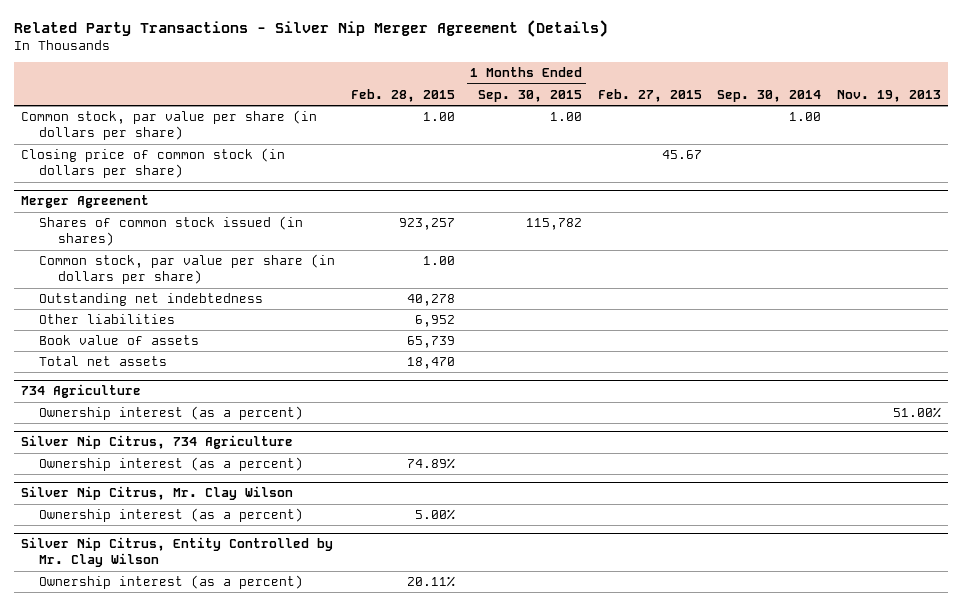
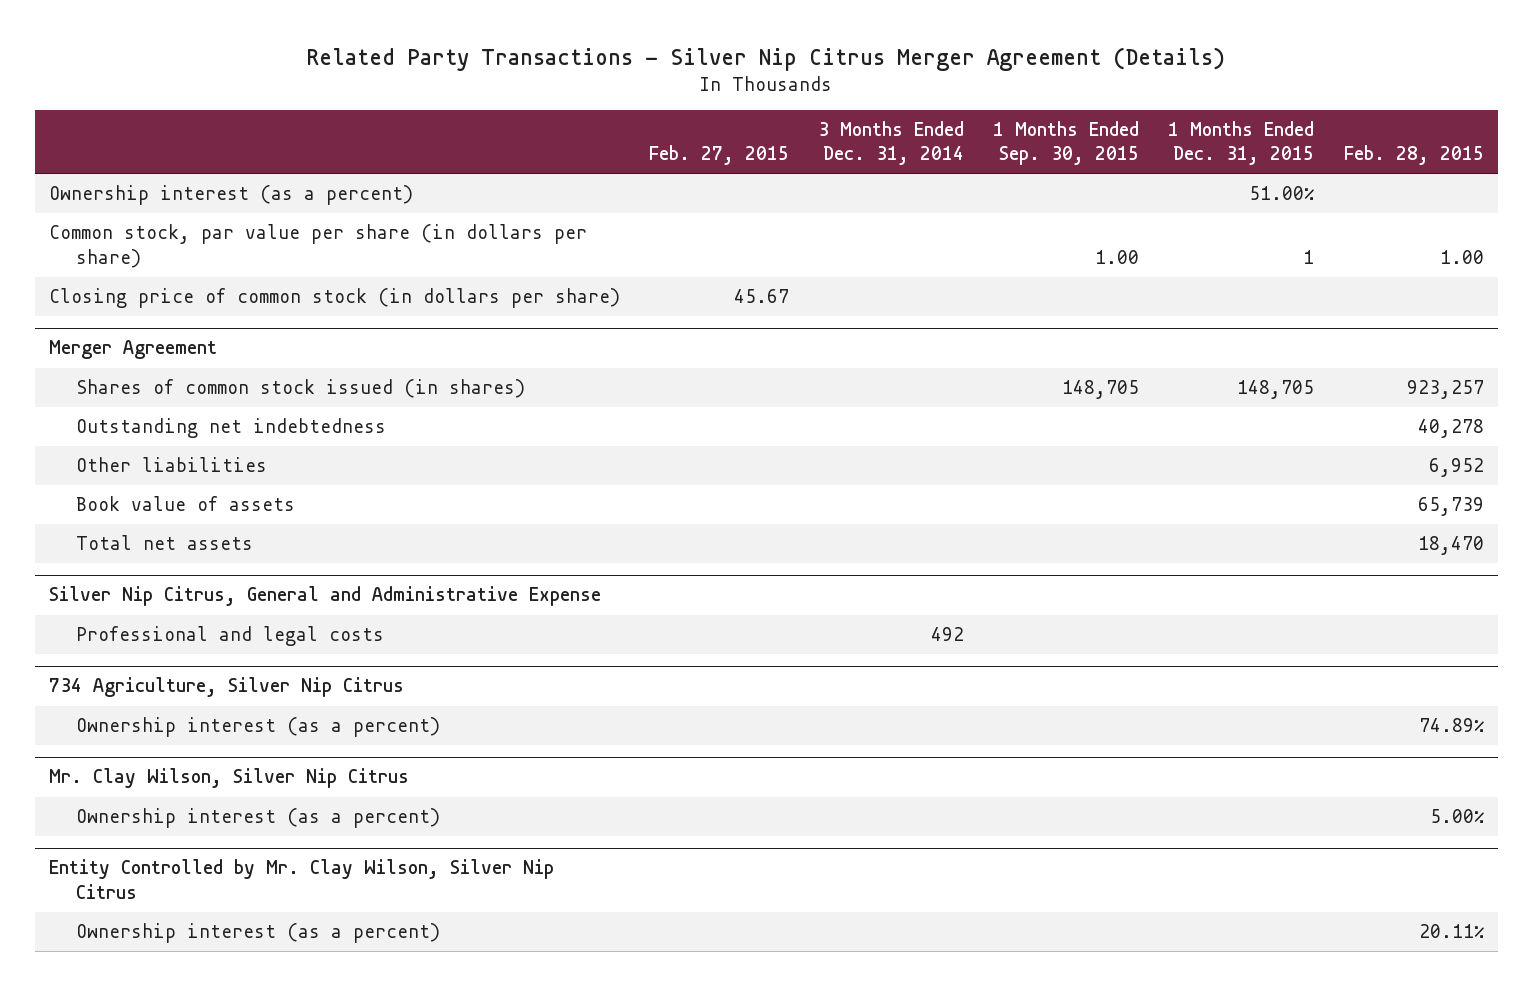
[13,20,608,38] Related Party Transactions - Silver Nip Merger Agreement (Details) -> [306,46,1226,71] Related Party Transactions - Silver Nip Citrus Merger Agreement (Details)
[717,89,822,102] Sep. 30, 2014 -> none
[836,89,941,102] Nov. 19, 2013 -> none
none -> [818,121,965,166] 3 Months Ended Dec. 31, 2014
none -> [1168,121,1315,166] 1 Months Ended Dec. 31, 2015
none -> [49,185,414,206] Ownership interest (as a percent)
[39,254,336,285] Common stock, par value per share (in dollars per share) -> none
[526,218,583,231] 115,782 -> [1062,380,1140,400] 148,705
[21,384,142,399] 734 Agriculture -> none
[39,406,304,421] Ownership interest (as a percent) -> none
none -> [49,586,602,607] Silver Nip Citrus, General and Administrative Expense
none -> [75,626,384,647] Professional and legal costs
[21,435,294,450] Silver Nip Citrus, 734 Agriculture -> [49,677,405,698] 734 Agriculture, Silver Nip Citrus
[21,486,294,501] Silver Nip Citrus, Mr. Clay Wilson -> [49,768,410,789] Mr. Clay Wilson, Silver Nip Citrus
[21,537,334,568] Silver Nip Citrus, Entity Controlled by Mr. Clay Wilson -> [49,859,555,899] Entity Controlled by Mr. Clay Wilson, Silver Nip Citrus

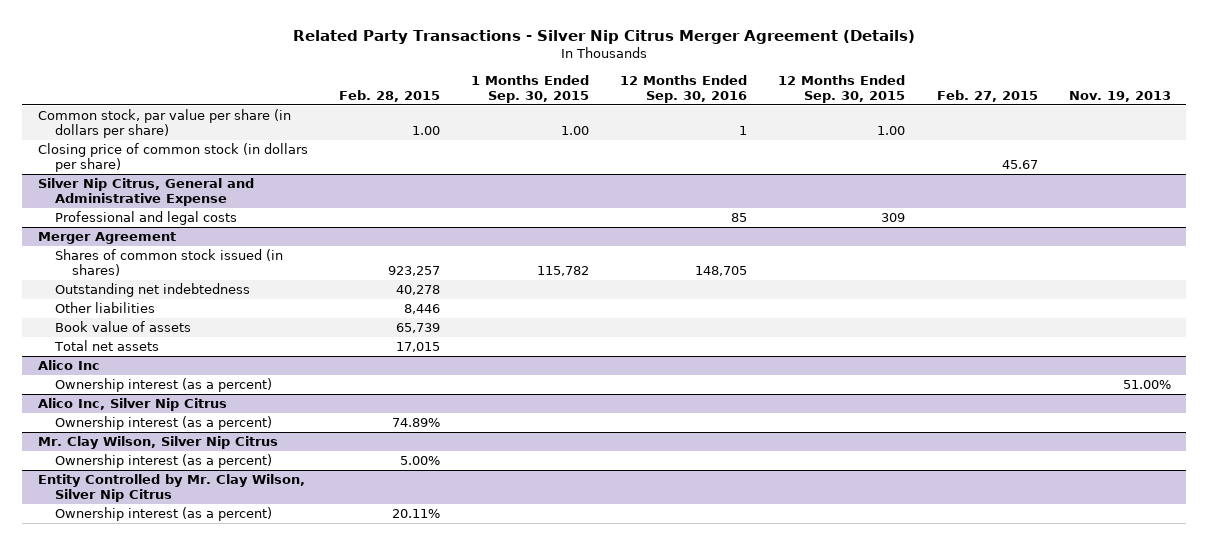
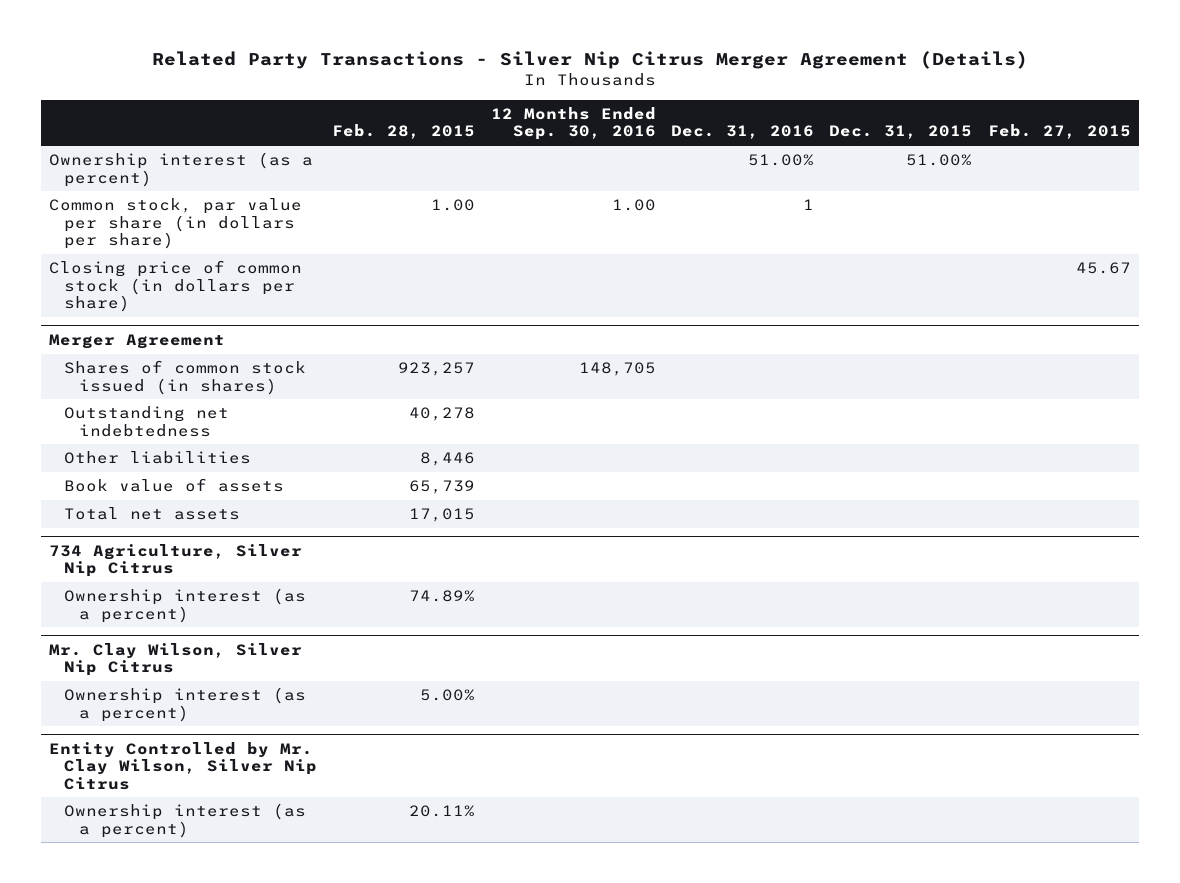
[470,75,589,103] 1 Months Ended Sep. 30, 2015 -> none
[778,75,906,103] 12 Months Ended Sep. 30, 2015 -> none
[1068,90,1171,102] Nov. 19, 2013 -> none
none -> [671,125,815,140] Dec. 31, 2016
none -> [829,125,973,140] Dec. 31, 2015
none -> [49,152,314,187] Ownership interest (as a percent)
[739,125,748,135] 1 -> [611,199,656,212] 1.00
[37,178,254,206] Silver Nip Citrus, General and Administrative Expense -> none
[54,211,237,226] Professional and legal costs -> none
[37,360,100,371] Alico Inc -> none
[54,378,272,393] Ownership interest (as a percent) -> none
[37,398,227,412] Alico Inc, Silver Nip Citrus -> none
none -> [49,543,303,578] 734 Agriculture, Silver Nip Citrus

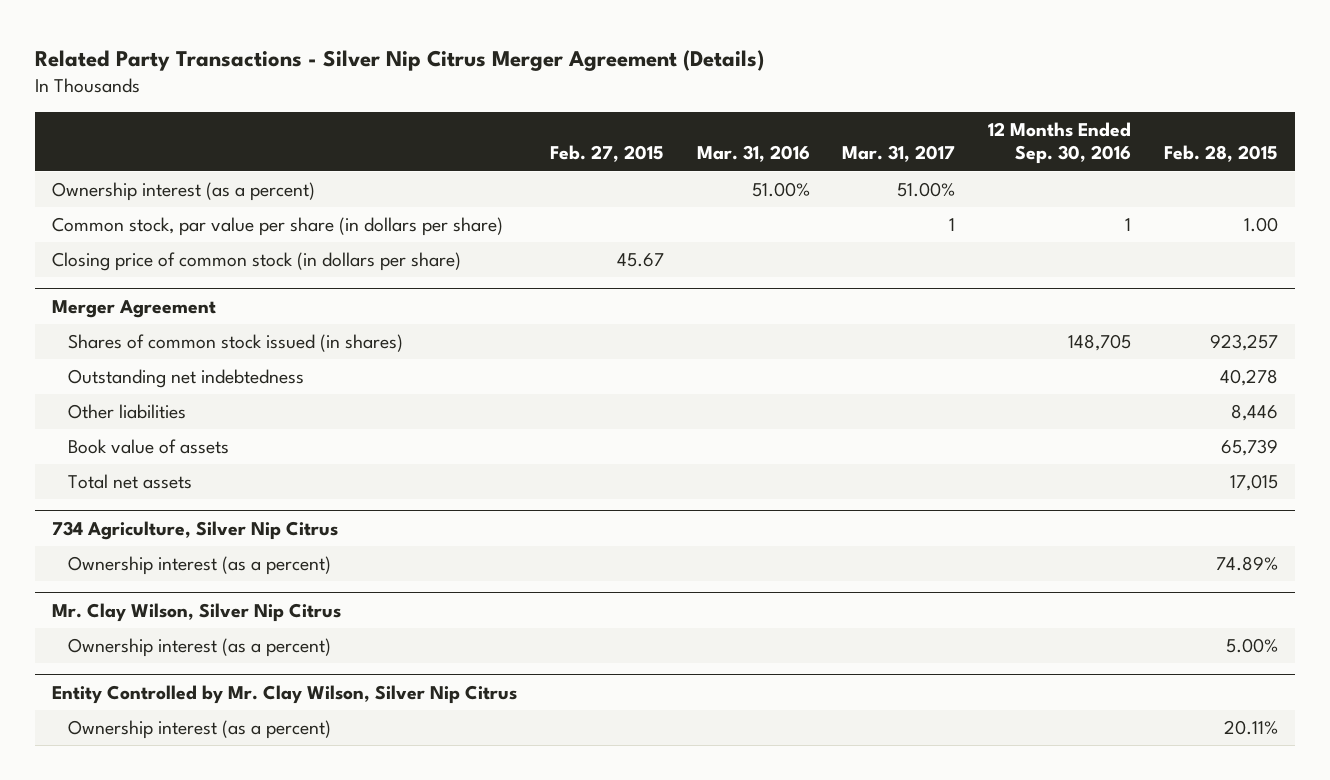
[671,125,815,140] Dec. 31, 2016 -> none
[829,125,973,140] Dec. 31, 2015 -> none
none -> [696,145,810,163] Mar. 31, 2016
none -> [842,145,956,163] Mar. 31, 2017
[611,199,656,212] 1.00 -> [1125,218,1132,232] 1

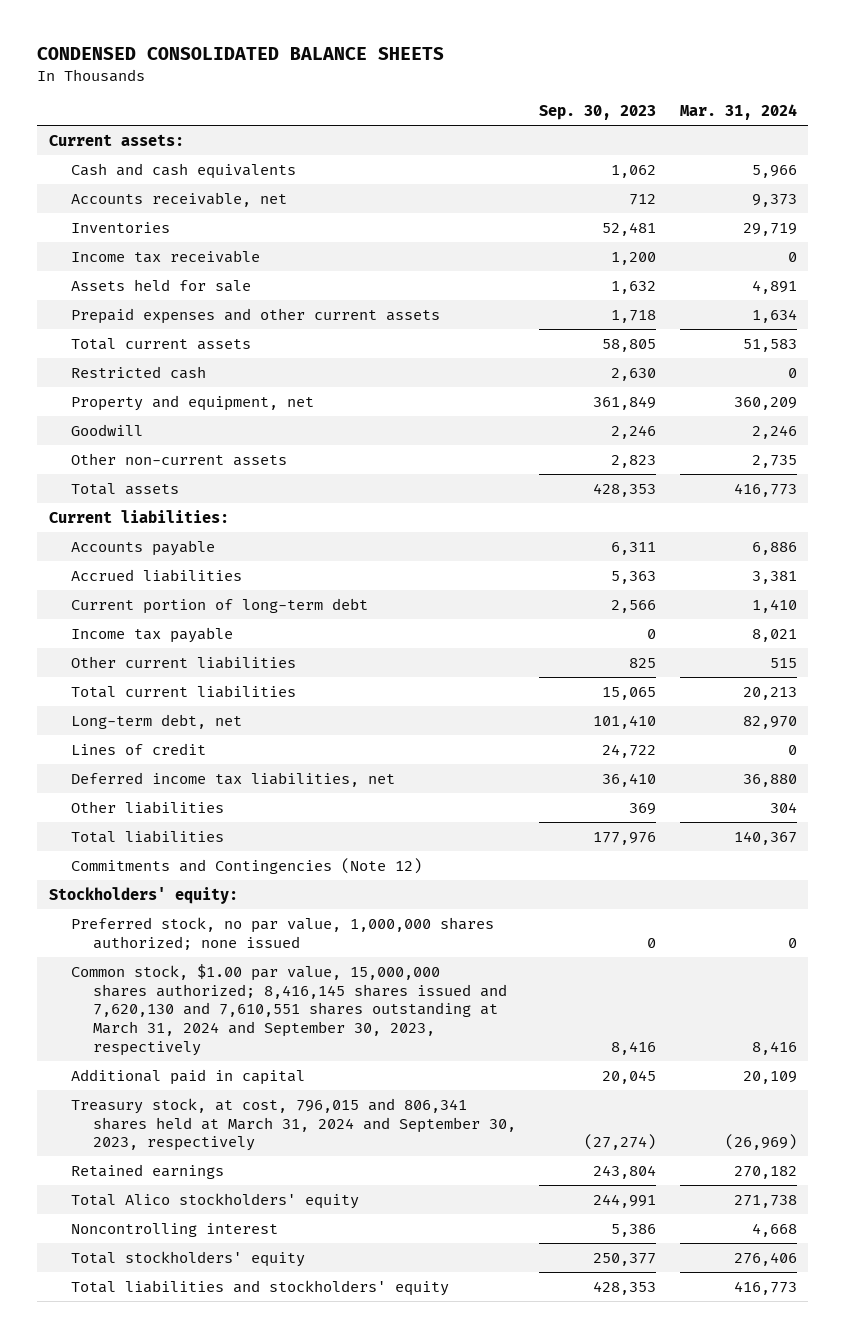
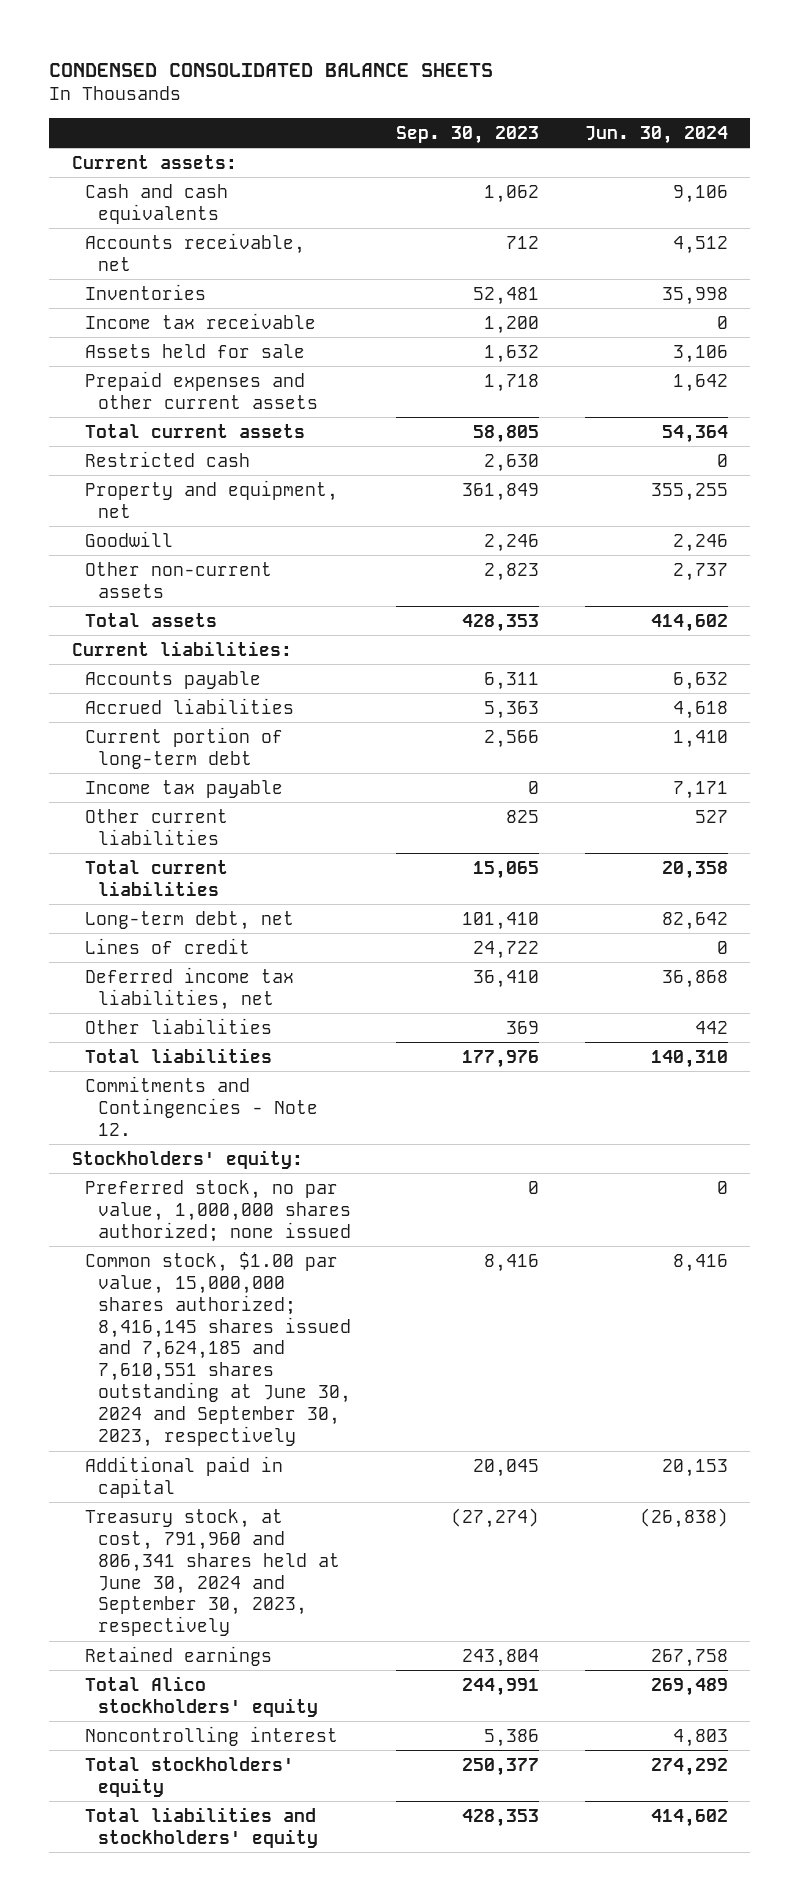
[679,103,797,120] Mar. 31, 2024 -> none
none -> [584,125,728,144] Jun. 30, 2024
[70,857,422,874] Commitments and Contingencies (Note 12) -> [84,1075,318,1136] Commitments and Contingencies - Note 12.
[70,963,508,1056] Common stock, $1.00 par value, 15,000,000 shares authorized; 8,416,145 shares issued and 7,620,130 and 7,610,551 shares outstanding at March 31, 2024 and September 30, 2023, respectively -> [84,1251,351,1448] Common stock, $1.00 par value, 15,000,000 shares authorized; 8,416,145 shares issued and 7,624,185 and 7,610,551 shares outstanding at June 30, 2024 and September 30, 2023, respectively
[70,1097,517,1152] Treasury stock, at cost, 796,015 and 806,341 shares held at March 31, 2024 and September 30, 2023, respectively -> [84,1508,340,1637] Treasury stock, at cost, 791,960 and 806,341 shares held at June 30, 2024 and September 30, 2023, respectively

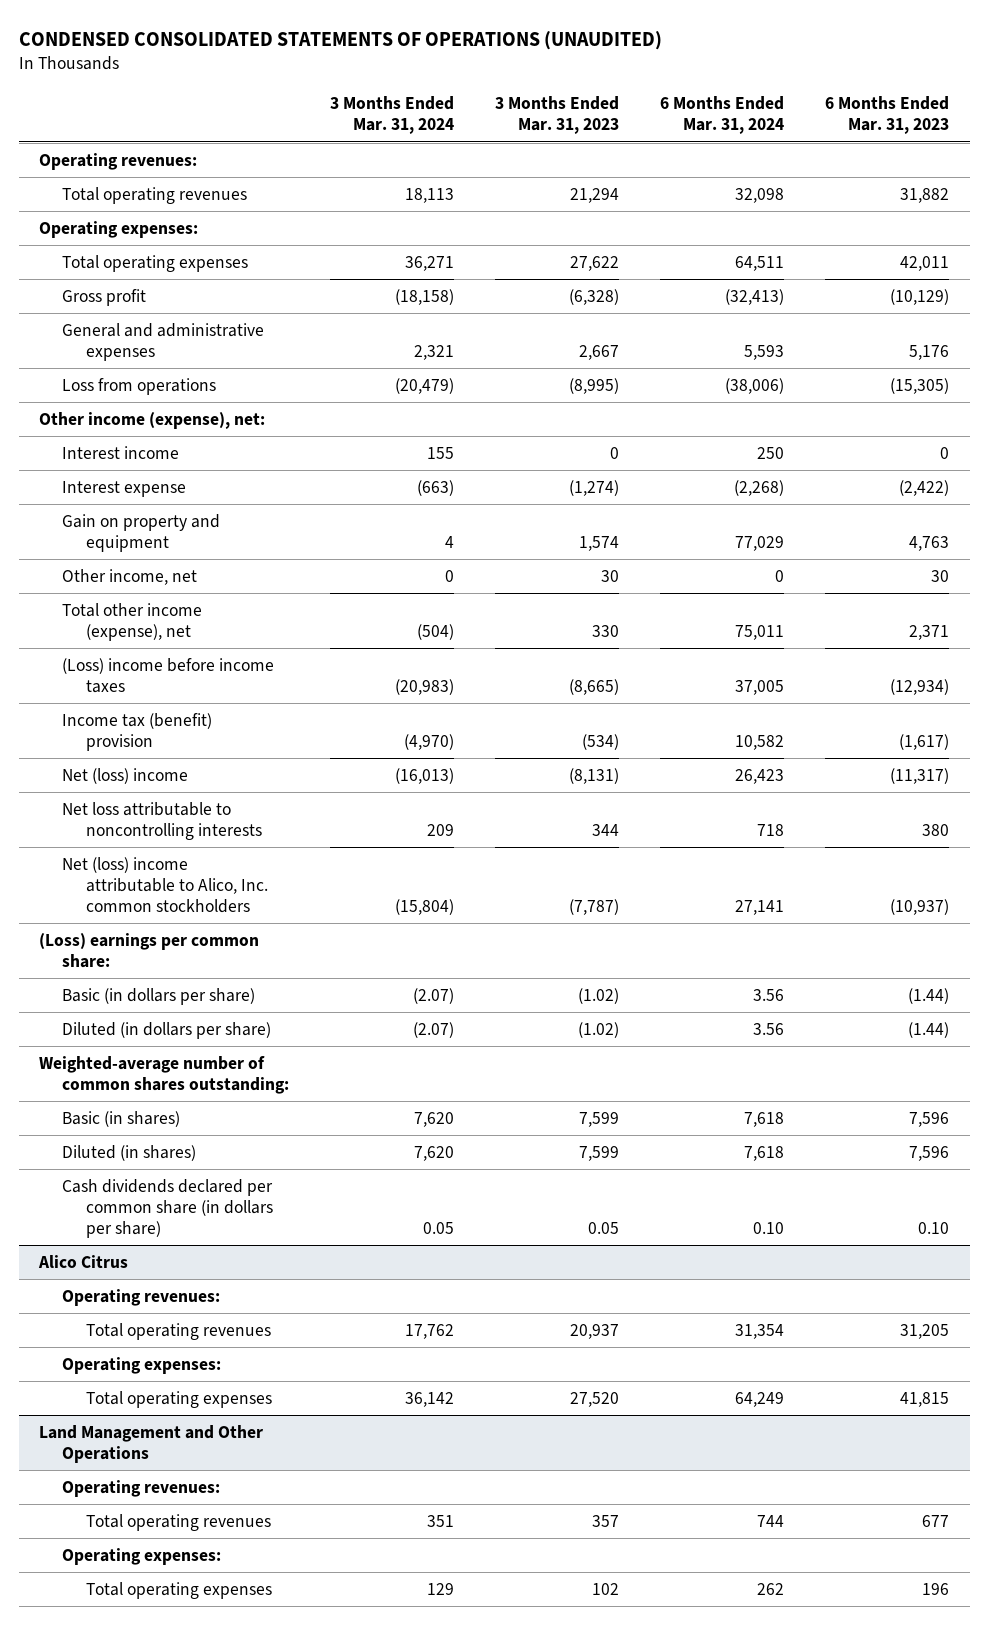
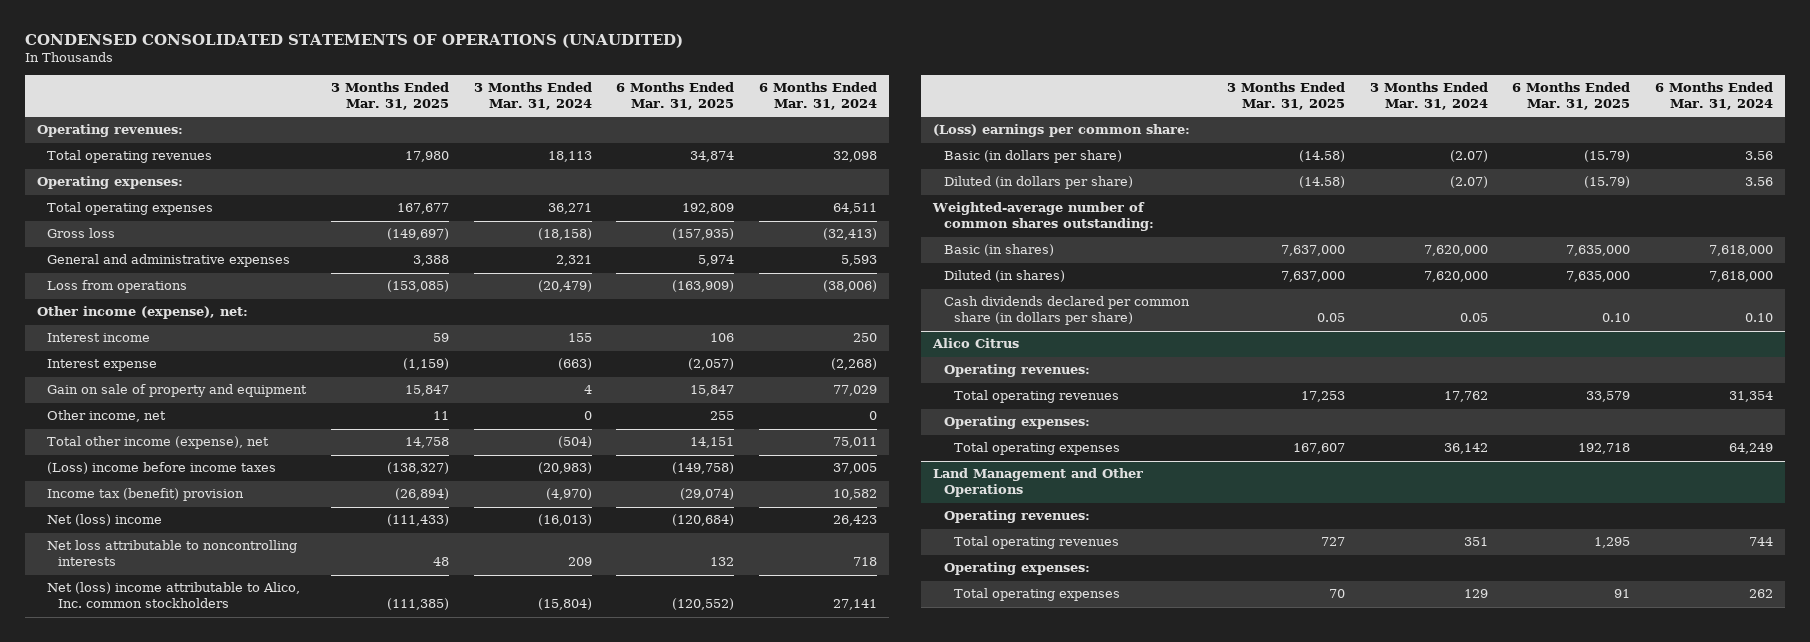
[495,96,620,135] 3 Months Ended Mar. 31, 2023 -> none
[825,96,950,135] 6 Months Ended Mar. 31, 2023 -> none
none -> [331,82,450,111] 3 Months Ended Mar. 31, 2025
none -> [616,82,735,111] 6 Months Ended Mar. 31, 2025
[62,288,147,306] Gross profit -> [47,228,116,239] Gross loss
[62,513,221,552] Gain on property and equipment -> [47,384,308,398] Gain on sale of property and equipment
[414,1111,455,1127] 7,620 -> [1423,245,1488,257] 7,620,000
[744,1111,785,1127] 7,618 -> [1708,245,1773,257] 7,618,000
[414,1145,455,1161] 7,620 -> [1423,271,1488,283] 7,620,000
[744,1145,785,1161] 7,618 -> [1708,271,1773,283] 7,618,000

